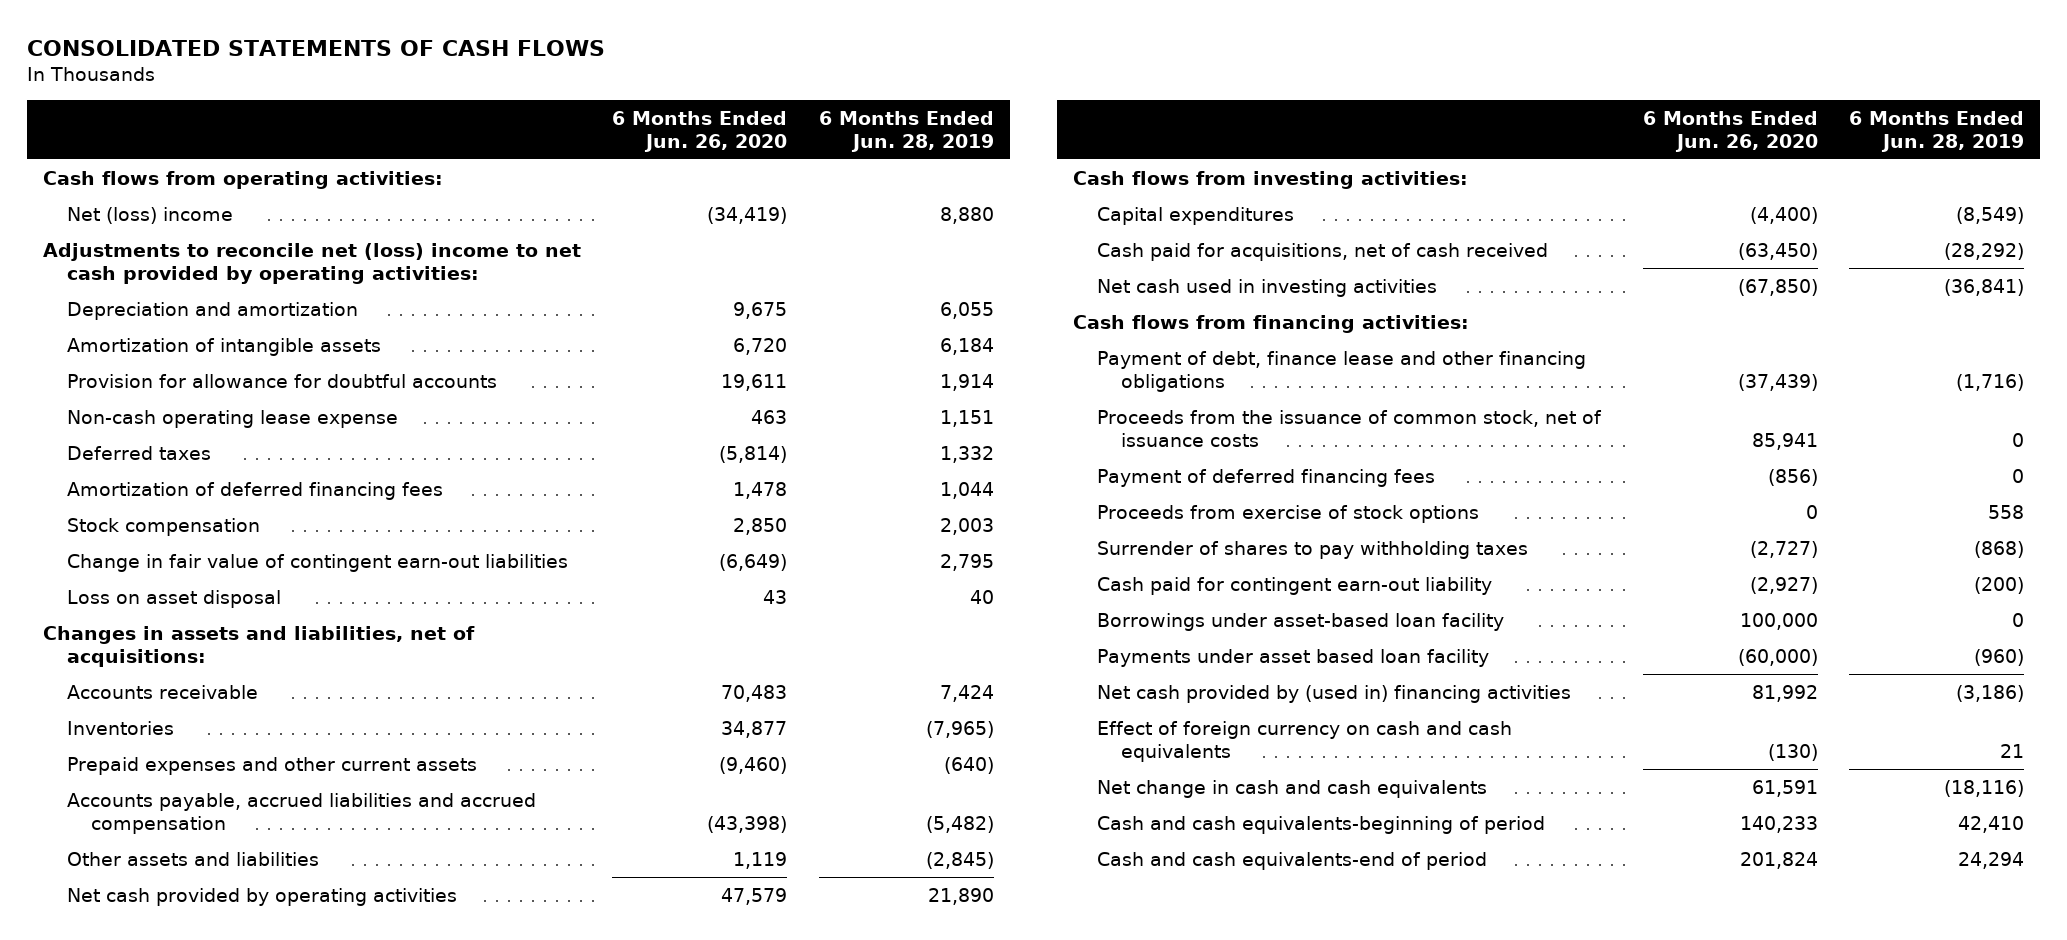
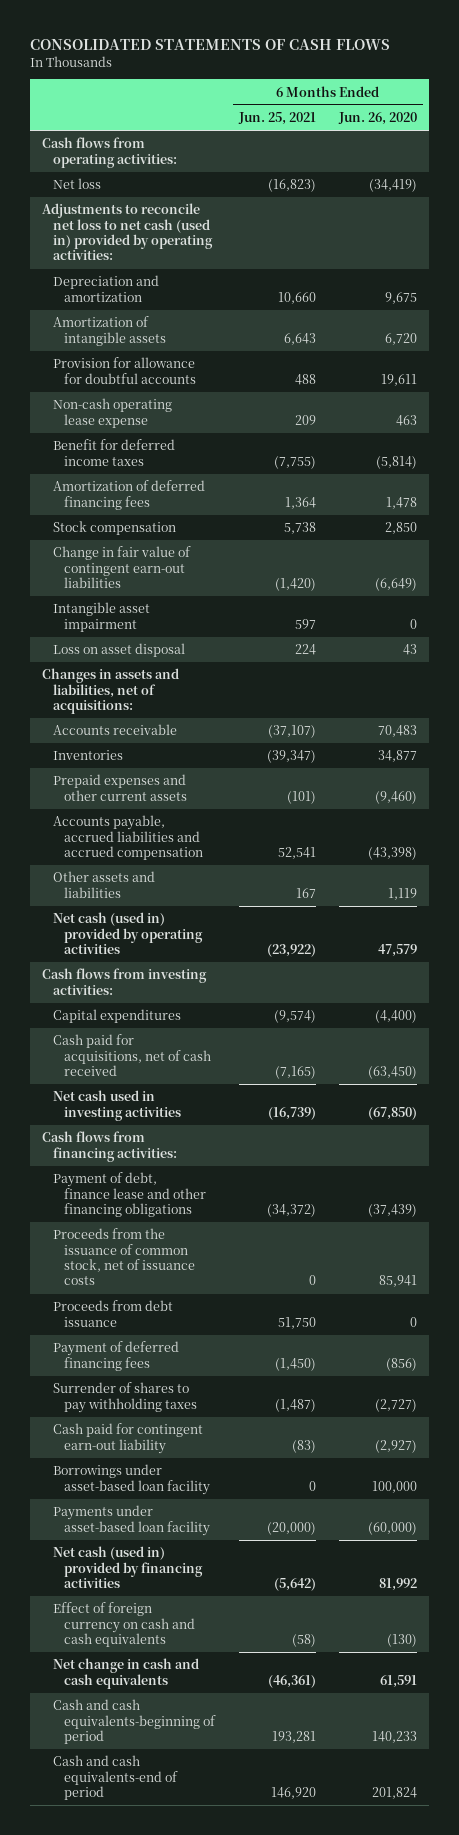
[819,110,995,152] 6 Months Ended Jun. 28, 2019 -> none
none -> [237,111,316,125] Jun. 25, 2021
[66,206,233,224] Net (loss) income -> [53,178,102,190] Net loss
[42,242,581,284] Adjustments to reconcile net (loss) income to net cash provided by operating activities: -> [42,203,214,261] Adjustments to reconcile net loss to net cash (used in) provided by operating activities:
[66,445,211,460] Deferred taxes -> [53,439,176,466] Benefit for deferred income taxes
none -> [53,602,151,632] Intangible asset impairment
[66,887,457,906] Net cash provided by operating activities -> [53,912,204,955] Net cash (used in) provided by operating activities
none -> [53,1300,174,1327] Proceeds from debt issuance
[1096,504,1479,523] Proceeds from exercise of stock options -> none
[1096,648,1489,667] Payments under asset based loan facility -> [53,1505,211,1536] Payments under asset-based loan facility
[1096,684,1571,703] Net cash provided by (used in) financing activities -> [53,1546,204,1589] Net cash (used in) provided by financing activities

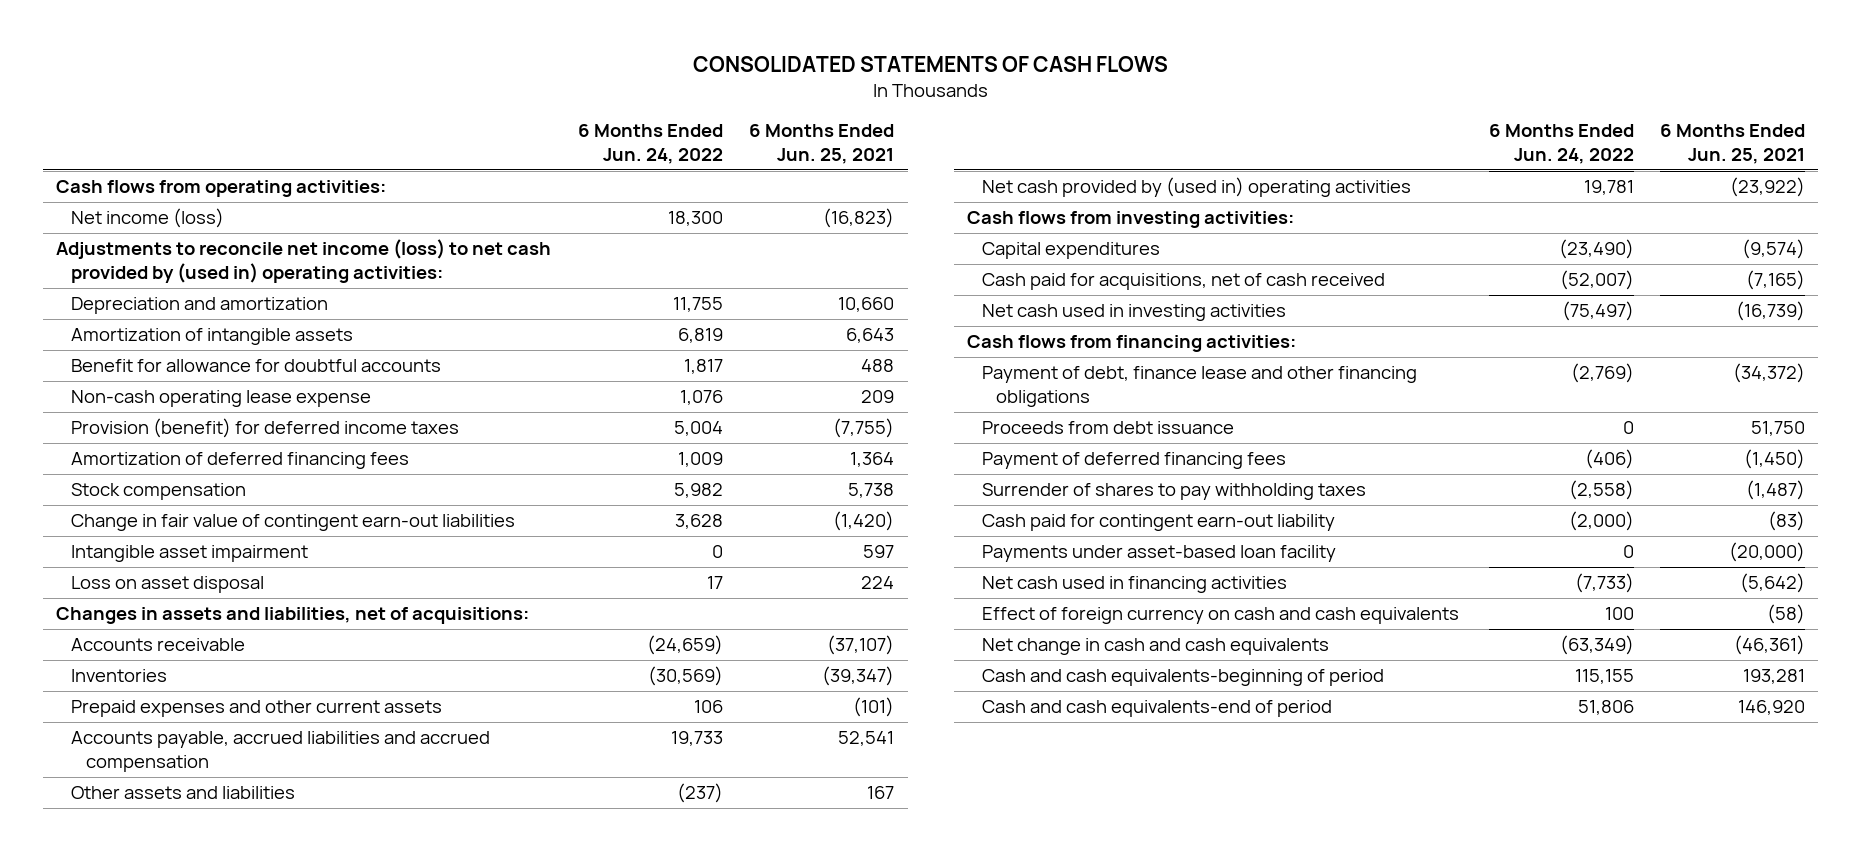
[338,111,418,125] Jun. 26, 2020 -> none
none -> [577,124,723,164] 6 Months Ended Jun. 24, 2022
[53,178,102,190] Net loss -> [70,208,224,229] Net income (loss)
[42,203,214,261] Adjustments to reconcile net loss to net cash (used in) provided by operating activities: -> [56,239,552,283] Adjustments to reconcile net income (loss) to net cash provided by (used in) operating activities:
[53,357,197,384] Provision for allowance for doubtful accounts -> [70,359,441,373] Benefit for allowance for doubtful accounts
[53,439,176,466] Benefit for deferred income taxes -> [70,418,459,439] Provision (benefit) for deferred income taxes
[53,912,204,955] Net cash (used in) provided by operating activities -> [981,177,1411,198] Net cash provided by (used in) operating activities
[53,1228,196,1286] Proceeds from the issuance of common stock, net of issuance costs -> none
[53,1464,211,1495] Borrowings under asset-based loan facility -> none
[53,1546,204,1589] Net cash (used in) provided by financing activities -> [981,576,1287,594] Net cash used in financing activities

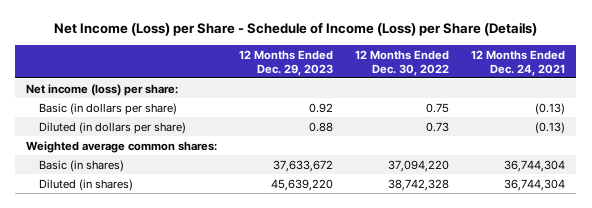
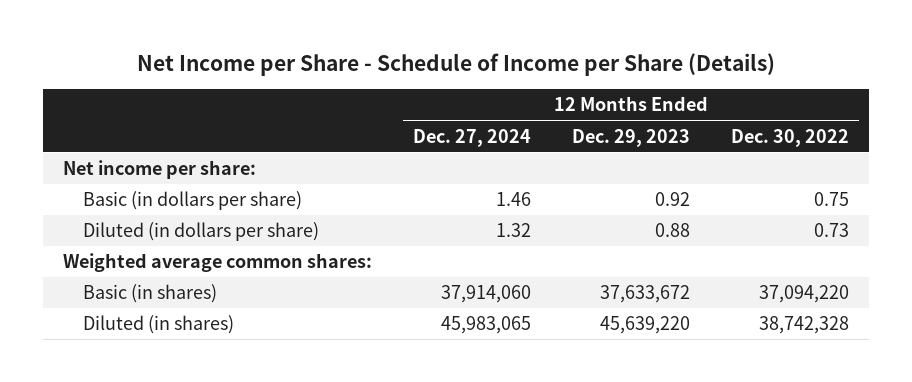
[53,22,537,37] Net Income (Loss) per Share - Schedule of Income (Loss) per Share (Details) -> [136,52,775,76] Net Income per Share - Schedule of Income per Share (Details)
[471,49,566,76] 12 Months Ended Dec. 24, 2021 -> none
none -> [412,128,531,147] Dec. 27, 2024
[26,83,179,96] Net income (loss) per share: -> [63,160,257,180] Net income per share:

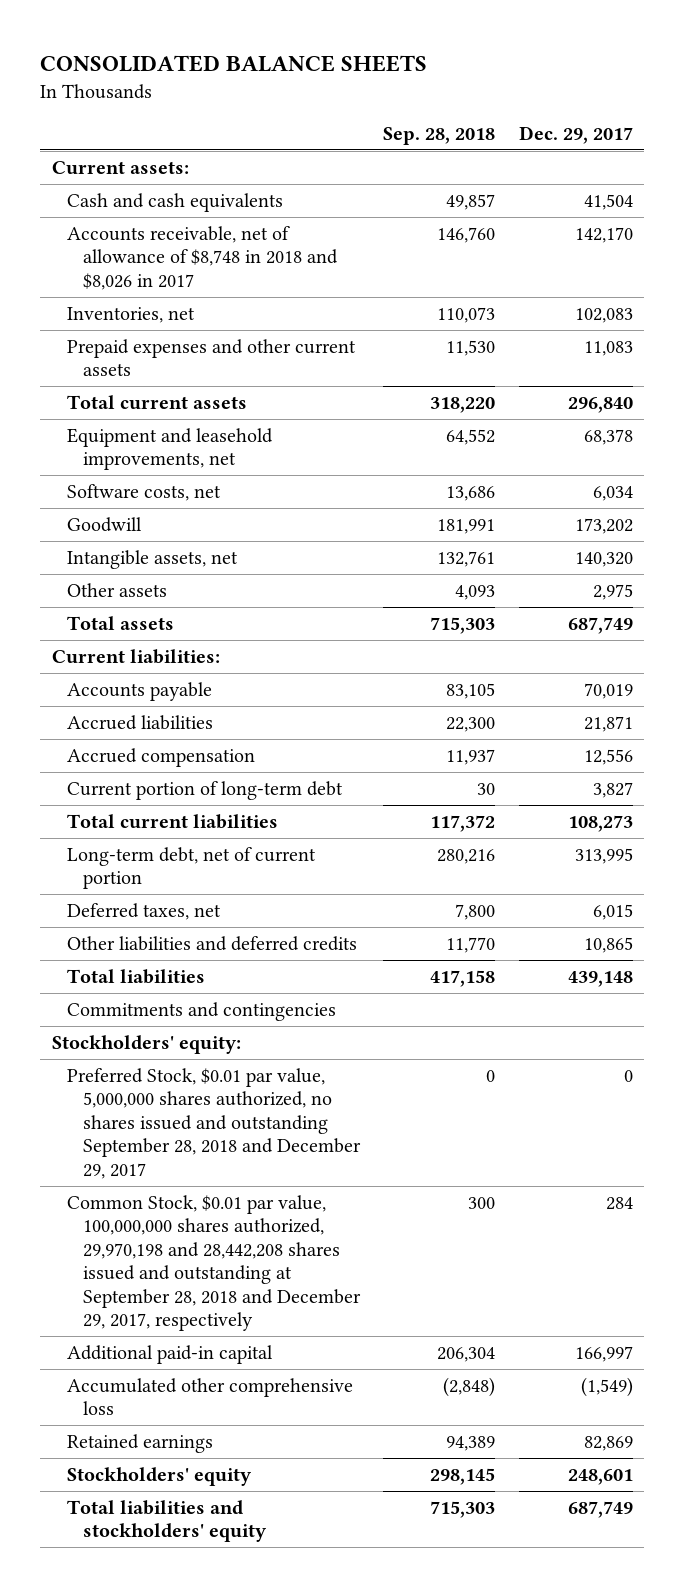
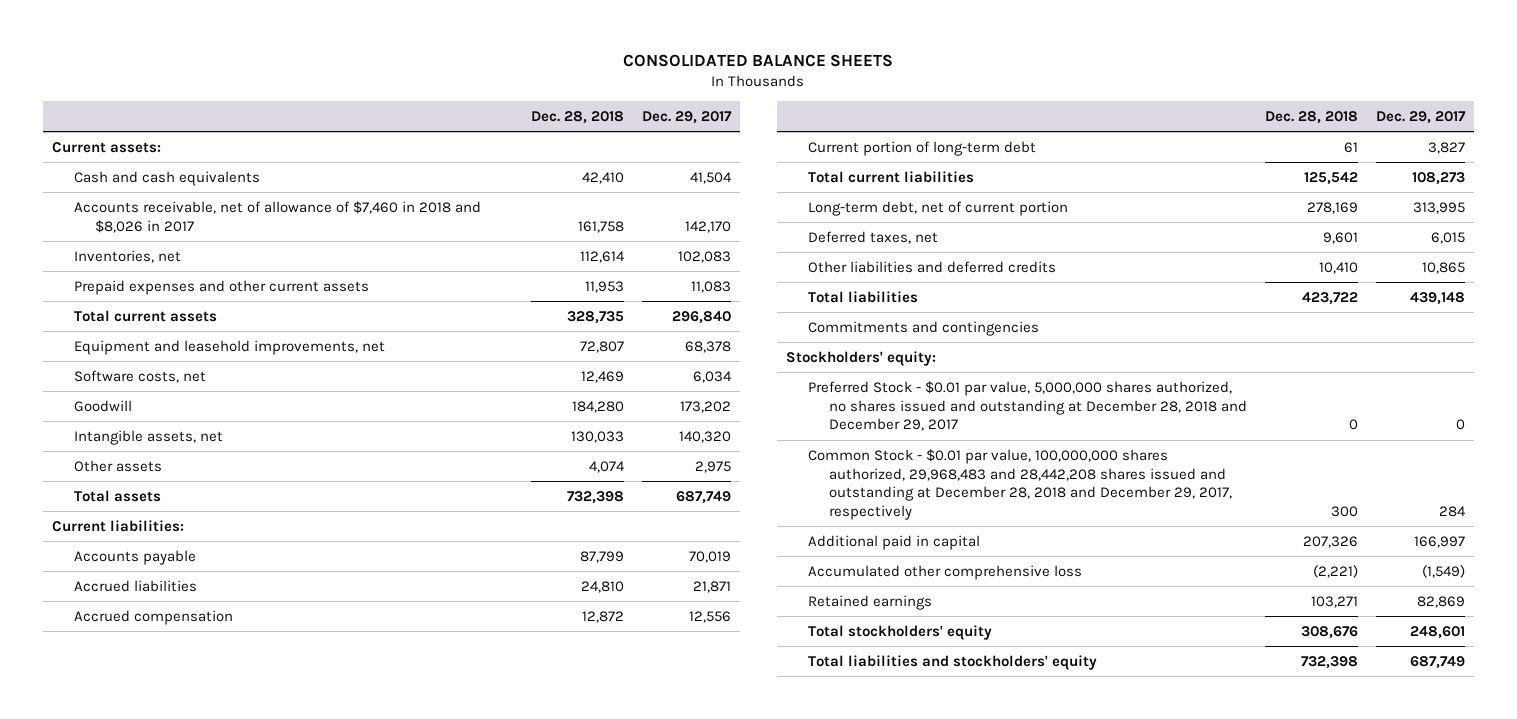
[383,127,496,146] Sep. 28, 2018 -> none
none -> [531,110,625,124] Dec. 28, 2018
[67,225,338,290] Accounts receivable, net of allowance of $8,748 in 2018 and $8,026 in 2017 -> [73,200,481,233] Accounts receivable, net of allowance of $7,460 in 2018 and $8,026 in 2017
[67,1067,361,1179] Preferred Stock, $0.01 par value, 5,000,000 shares authorized, no shares issued and outstanding September 28, 2018 and December 29, 2017 -> [807,380,1248,432] Preferred Stock - $0.01 par value, 5,000,000 shares authorized, no shares issued and outstanding at December 28, 2018 and December 29, 2017
[67,1194,361,1332] Common Stock, $0.01 par value, 100,000,000 shares authorized, 29,970,198 and 28,442,208 shares issued and outstanding at September 28, 2018 and December 29, 2017, respectively -> [807,448,1233,521] Common Stock - $0.01 par value, 100,000,000 shares authorized, 29,968,483 and 28,442,208 shares issued and outstanding at December 28, 2018 and December 29, 2017, respectively
[67,1344,274,1364] Additional paid-in capital -> [807,534,980,550] Additional paid in capital
[67,1466,253,1486] Stockholders' equity -> [807,624,992,640] Total stockholders' equity

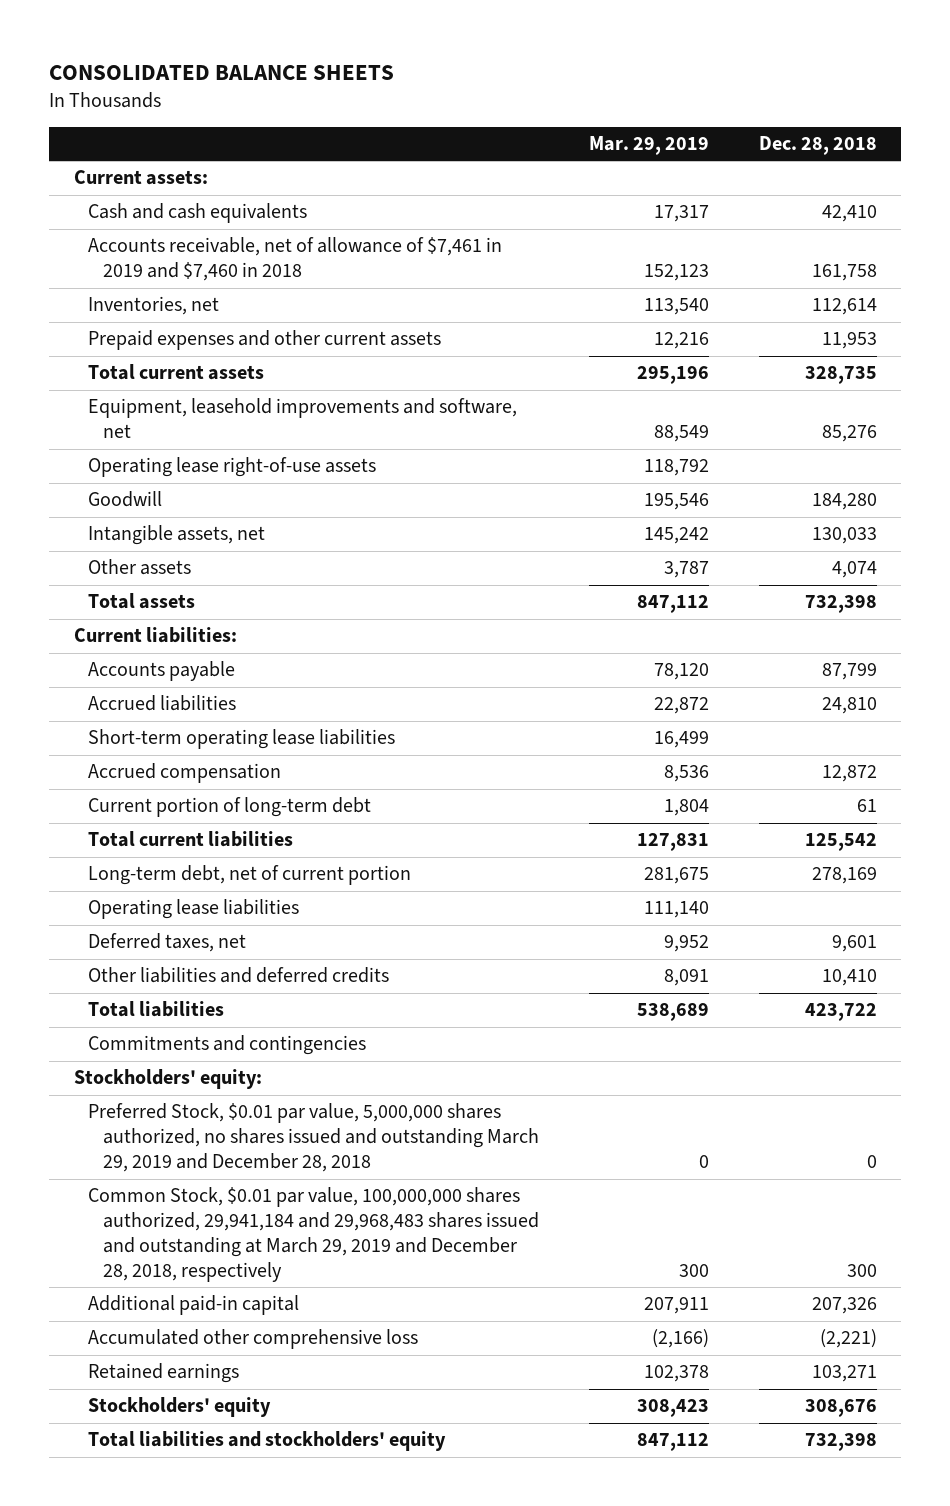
[642,110,733,124] Dec. 29, 2017 -> none
none -> [588,136,709,156] Mar. 29, 2019
[73,200,481,233] Accounts receivable, net of allowance of $7,460 in 2018 and $8,026 in 2017 -> [88,237,503,282] Accounts receivable, net of allowance of $7,461 in 2019 and $7,460 in 2018
[73,369,206,383] Software costs, net -> none
[73,339,385,355] Equipment and leasehold improvements, net -> [88,398,518,439] Equipment, leasehold improvements and software, net
[580,340,625,353] 72,807 -> [821,425,877,443] 85,276
none -> [88,457,377,478] Operating lease right-of-use assets
none -> [88,729,396,750] Short-term operating lease liabilities
none -> [88,899,300,920] Operating lease liabilities
[807,380,1248,432] Preferred Stock - $0.01 par value, 5,000,000 shares authorized, no shares issued and outstanding at December 28, 2018 and December 29, 2017 -> [88,1103,540,1173] Preferred Stock, $0.01 par value, 5,000,000 shares authorized, no shares issued and outstanding March 29, 2019 and December 28, 2018
[807,448,1233,521] Common Stock - $0.01 par value, 100,000,000 shares authorized, 29,968,483 and 28,442,208 shares issued and outstanding at December 28, 2018 and December 29, 2017, respectively -> [88,1187,540,1283] Common Stock, $0.01 par value, 100,000,000 shares authorized, 29,941,184 and 29,968,483 shares issued and outstanding at March 29, 2019 and December 28, 2018, respectively
[807,534,980,550] Additional paid in capital -> [88,1295,300,1316] Additional paid-in capital
[807,624,992,640] Total stockholders' equity -> [88,1397,272,1418] Stockholders' equity

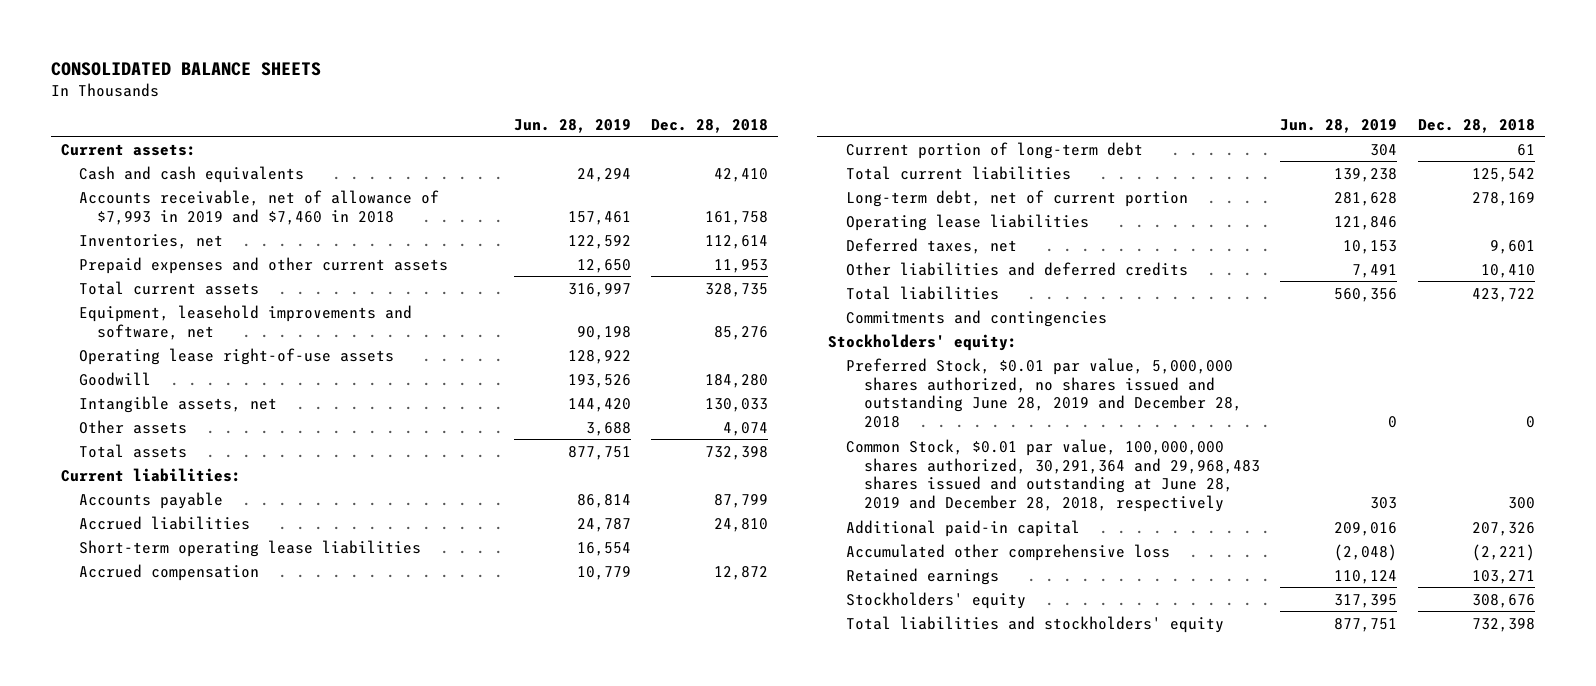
[588,136,709,156] Mar. 29, 2019 -> none
none -> [513,118,631,133] Jun. 28, 2019
[88,237,503,282] Accounts receivable, net of allowance of $7,461 in 2019 and $7,460 in 2018 -> [79,189,440,225] Accounts receivable, net of allowance of $7,993 in 2019 and $7,460 in 2018
[88,1103,540,1173] Preferred Stock, $0.01 par value, 5,000,000 shares authorized, no shares issued and outstanding March 29, 2019 and December 28, 2018 -> [845,357,1242,429] Preferred Stock, $0.01 par value, 5,000,000 shares authorized, no shares issued and outstanding June 28, 2019 and December 28, 2018
[88,1187,540,1283] Common Stock, $0.01 par value, 100,000,000 shares authorized, 29,941,184 and 29,968,483 shares issued and outstanding at March 29, 2019 and December 28, 2018, respectively -> [845,438,1260,513] Common Stock, $0.01 par value, 100,000,000 shares authorized, 30,291,364 and 29,968,483 shares issued and outstanding at June 28, 2019 and December 28, 2018, respectively

